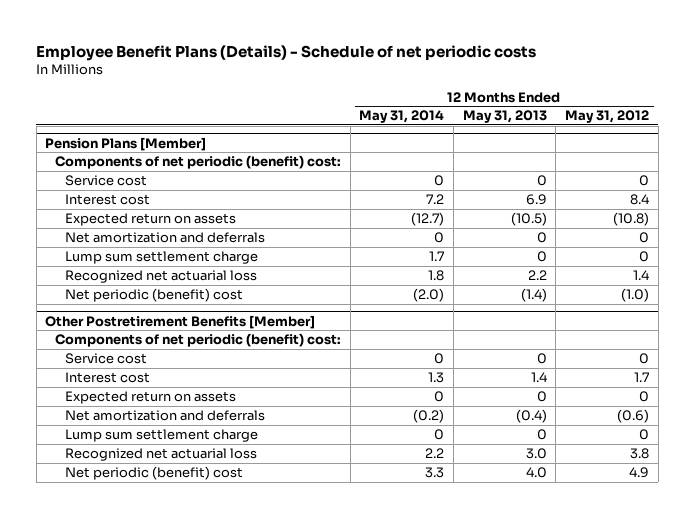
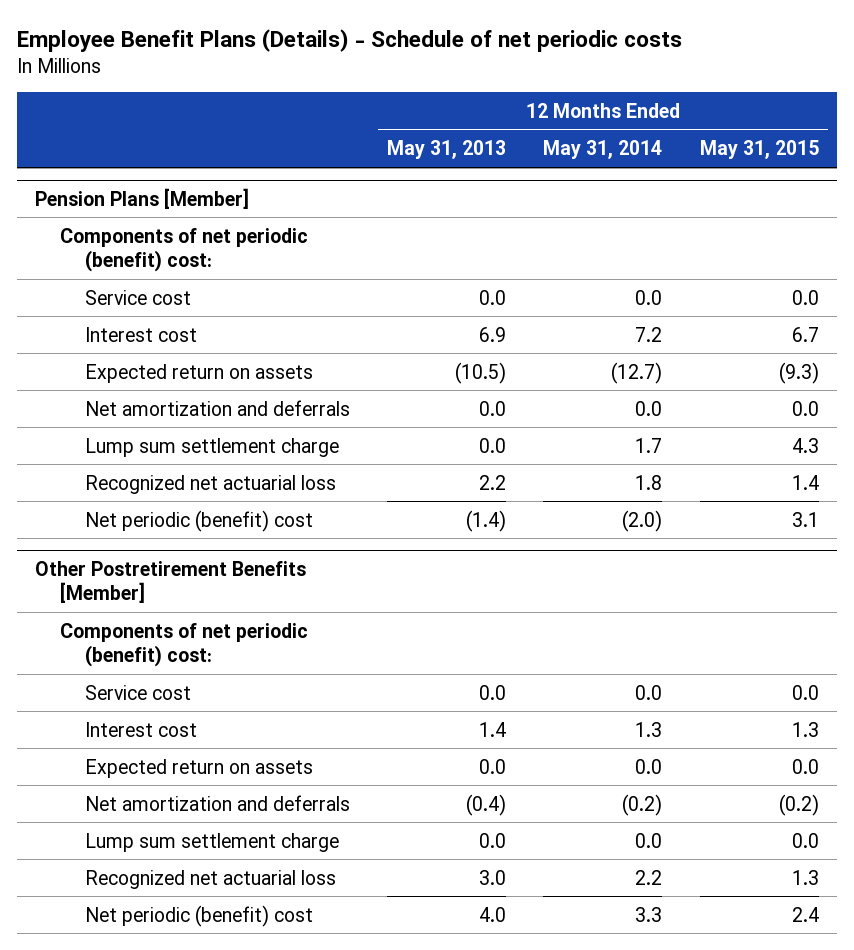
[564,110,649,124] May 31, 2012 -> none
none -> [699,140,819,160] May 31, 2015
[434,175,445,187] 0 -> [635,289,663,305] 0.0
[536,175,547,187] 0 -> [479,289,507,305] 0.0
[434,232,445,244] 0 -> [635,400,663,416] 0.0
[536,232,547,244] 0 -> [479,400,507,416] 0.0
[536,251,547,263] 0 -> [479,437,507,453] 0.0
[434,353,445,365] 0 -> [635,684,663,700] 0.0
[536,353,547,365] 0 -> [479,684,507,700] 0.0
[434,391,445,403] 0 -> [635,758,663,774] 0.0
[536,391,547,403] 0 -> [479,758,507,774] 0.0
[434,429,445,441] 0 -> [635,832,663,848] 0.0
[536,429,547,441] 0 -> [479,832,507,848] 0.0

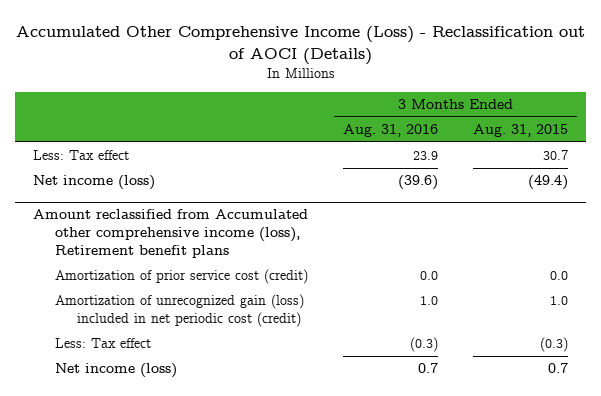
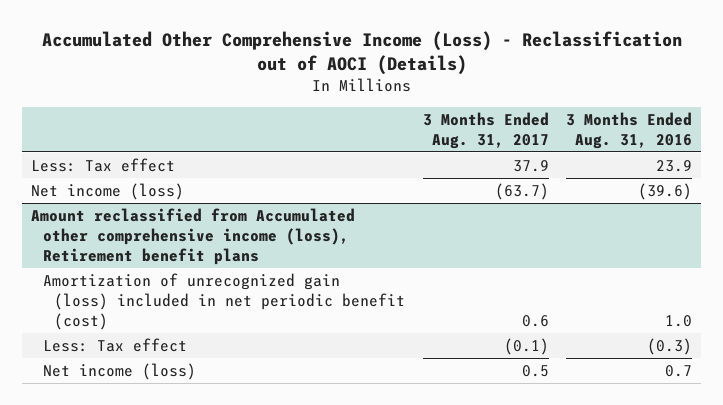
[473,124,569,138] Aug. 31, 2015 -> none
none -> [422,111,549,149] 3 Months Ended Aug. 31, 2017
[54,269,308,285] Amortization of prior service cost (credit) -> none
[54,294,304,328] Amortization of unrecognized gain (loss) included in net periodic cost (credit) -> [42,272,406,330] Amortization of unrecognized gain (loss) included in net periodic benefit (cost)

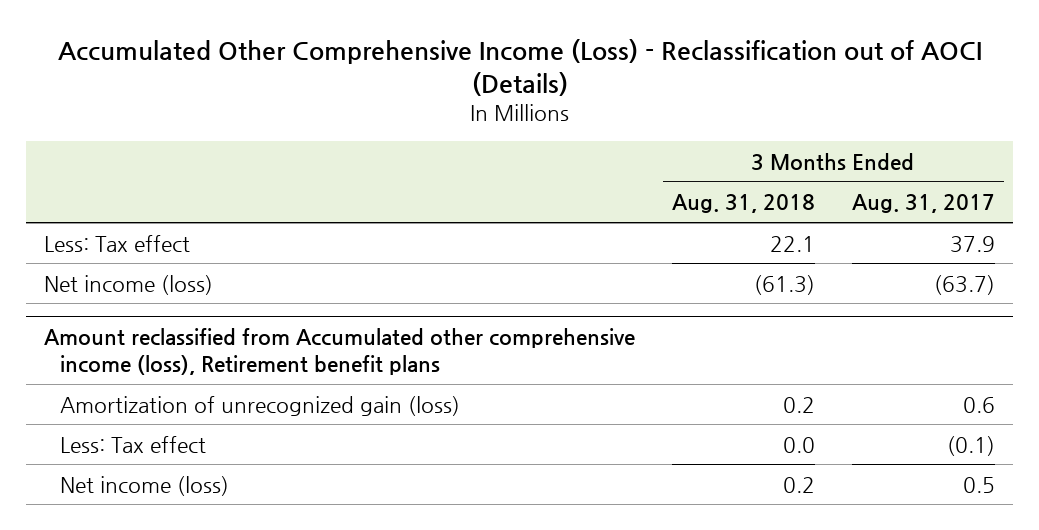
[566,111,693,149] 3 Months Ended Aug. 31, 2016 -> none
none -> [672,194,816,214] Aug. 31, 2018
[42,272,406,330] Amortization of unrecognized gain (loss) included in net periodic benefit (cost) -> [59,395,460,416] Amortization of unrecognized gain (loss)

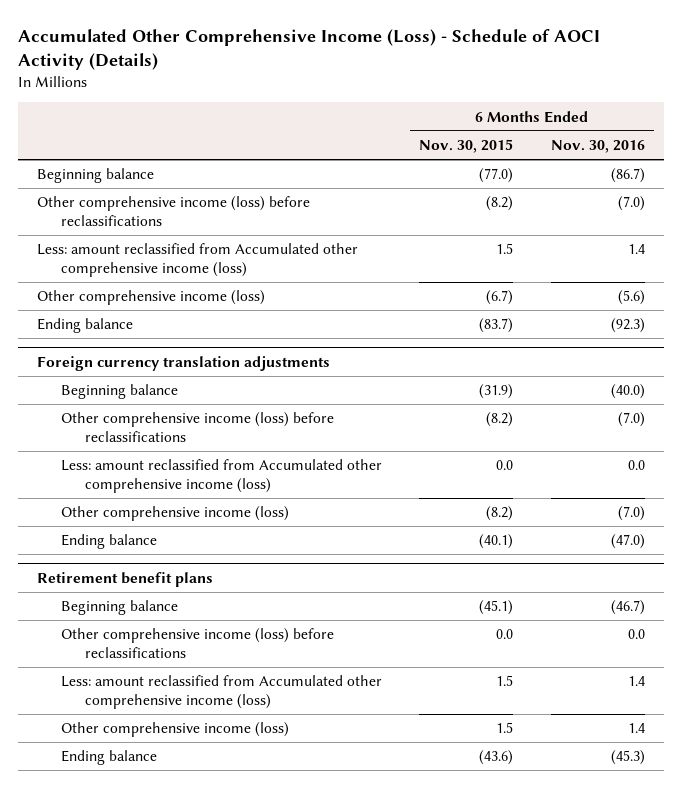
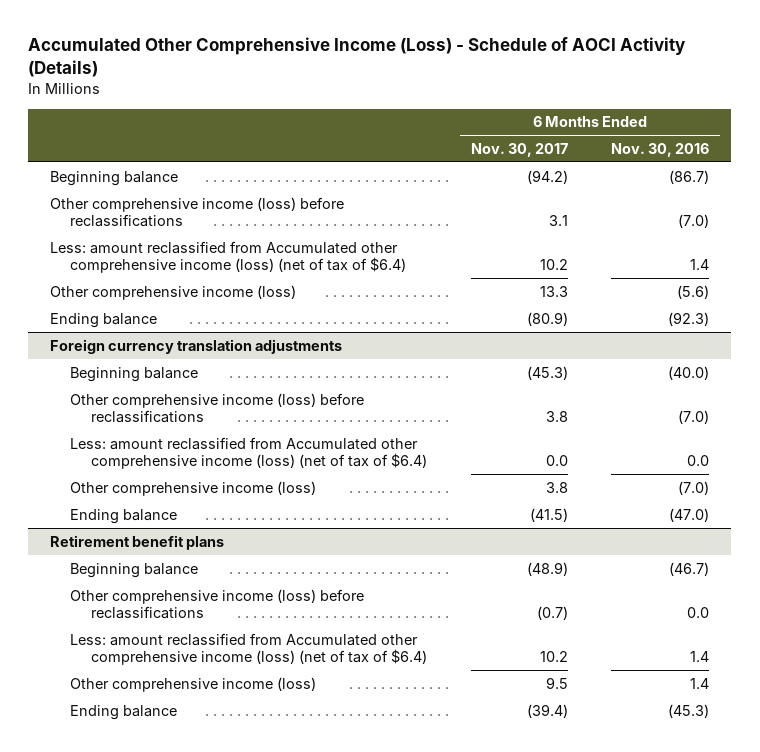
[419,139,514,154] Nov. 30, 2015 -> none
none -> [470,143,568,158] Nov. 30, 2017
[36,243,358,277] Less: amount reclassified from Accumulated other comprehensive income (loss) -> [50,240,407,274] Less: amount reclassified from Accumulated other comprehensive income (loss) (net of tax of $6.4)
[60,459,382,493] Less: amount reclassified from Accumulated other comprehensive income (loss) -> [70,436,427,470] Less: amount reclassified from Accumulated other comprehensive income (loss) (net of tax of $6.4)
[60,675,382,709] Less: amount reclassified from Accumulated other comprehensive income (loss) -> [70,632,427,666] Less: amount reclassified from Accumulated other comprehensive income (loss) (net of tax of $6.4)

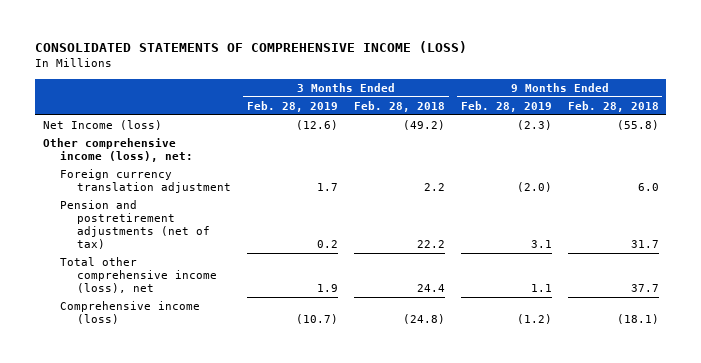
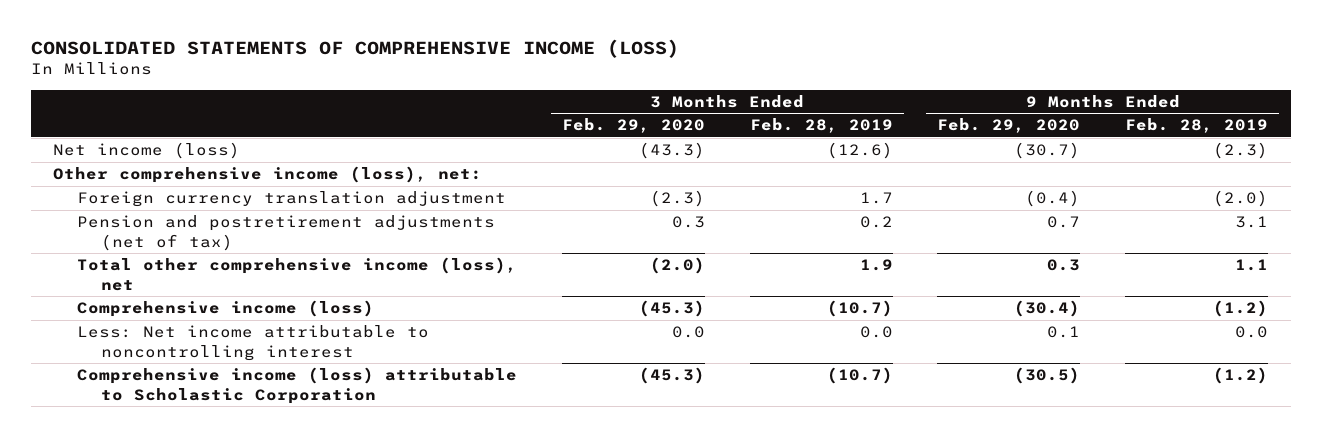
[353,100,445,112] Feb. 28, 2018 -> none
[567,100,659,112] Feb. 28, 2018 -> none
none -> [561,118,705,134] Feb. 29, 2020
none -> [937,118,1081,134] Feb. 29, 2020
[42,120,162,131] Net Income (loss) -> [53,142,241,160] Net income (loss)
none -> [77,325,430,361] Less: Net income attributable to noncontrolling interest
none -> [77,367,518,404] Comprehensive income (loss) attributable to Scholastic Corporation

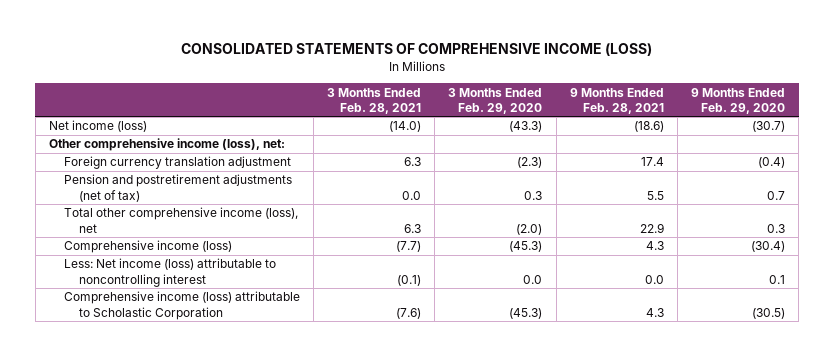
[749,118,893,134] Feb. 28, 2019 -> none
[1125,118,1269,134] Feb. 28, 2019 -> none
none -> [327,87,422,114] 3 Months Ended Feb. 28, 2021
none -> [569,87,664,114] 9 Months Ended Feb. 28, 2021
[77,325,430,361] Less: Net income attributable to noncontrolling interest -> [63,258,276,287] Less: Net income (loss) attributable to noncontrolling interest

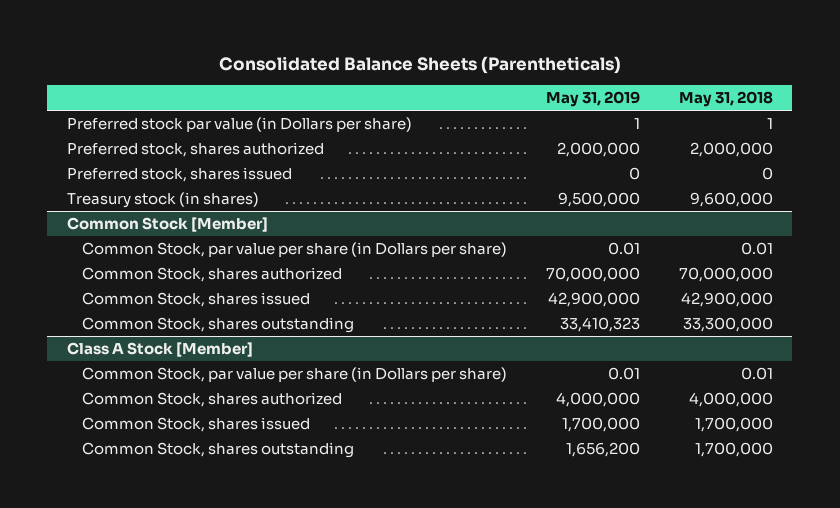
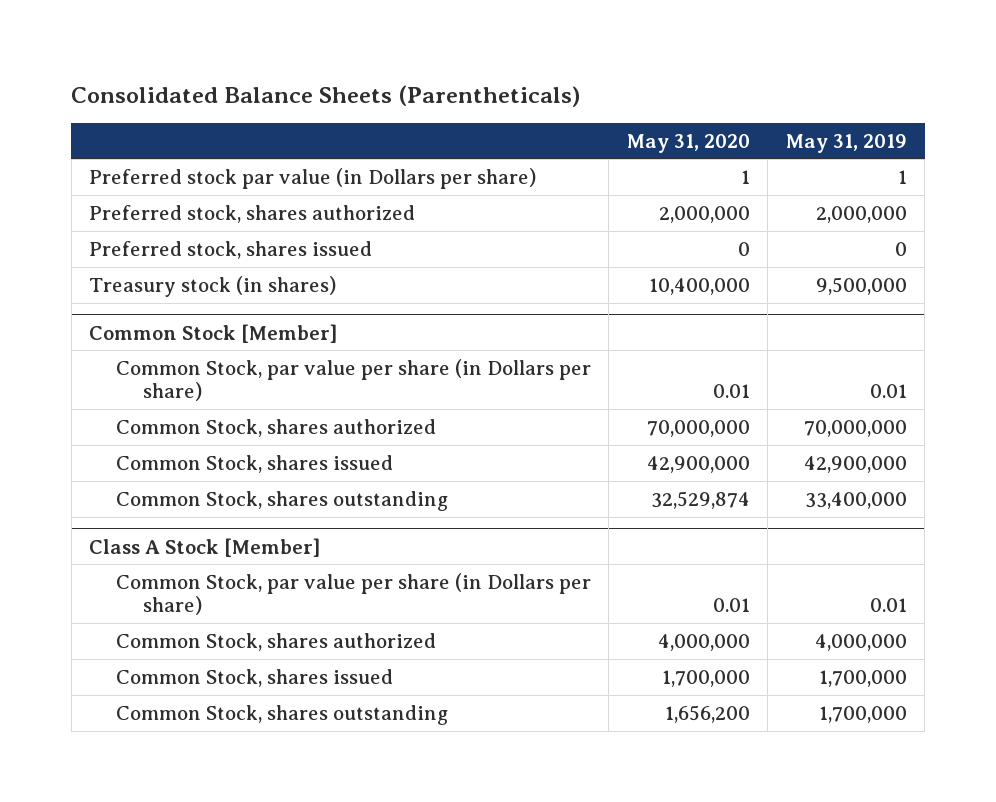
[679,91,774,108] May 31, 2018 -> none
none -> [626,133,750,153] May 31, 2020
[560,316,641,332] 33,410,323 -> [804,491,907,509] 33,400,000
[566,441,641,457] 1,656,200 -> [818,705,907,723] 1,700,000

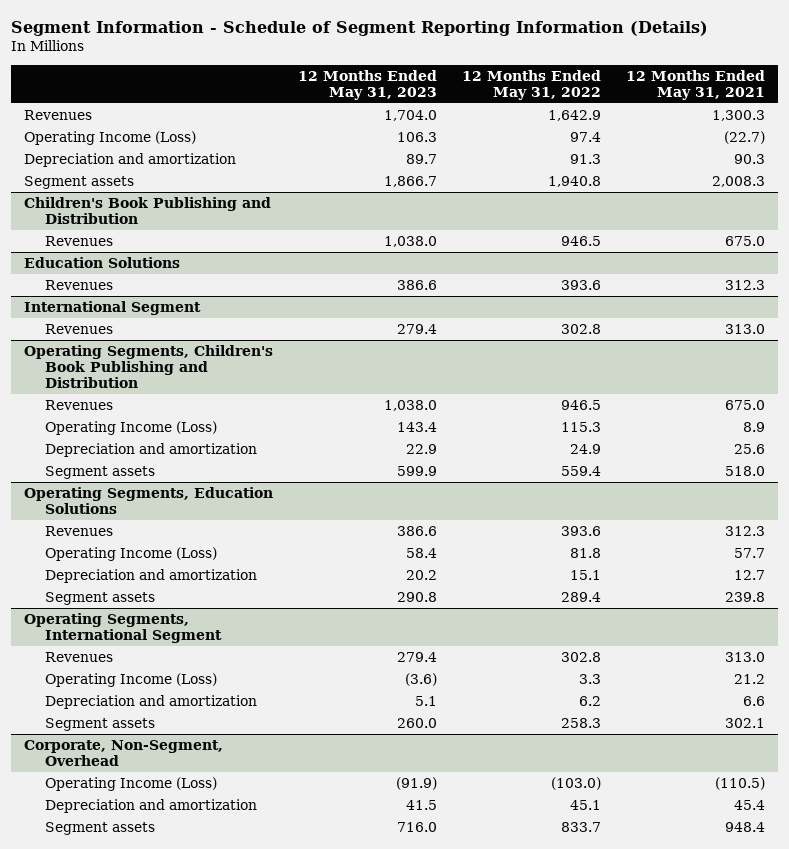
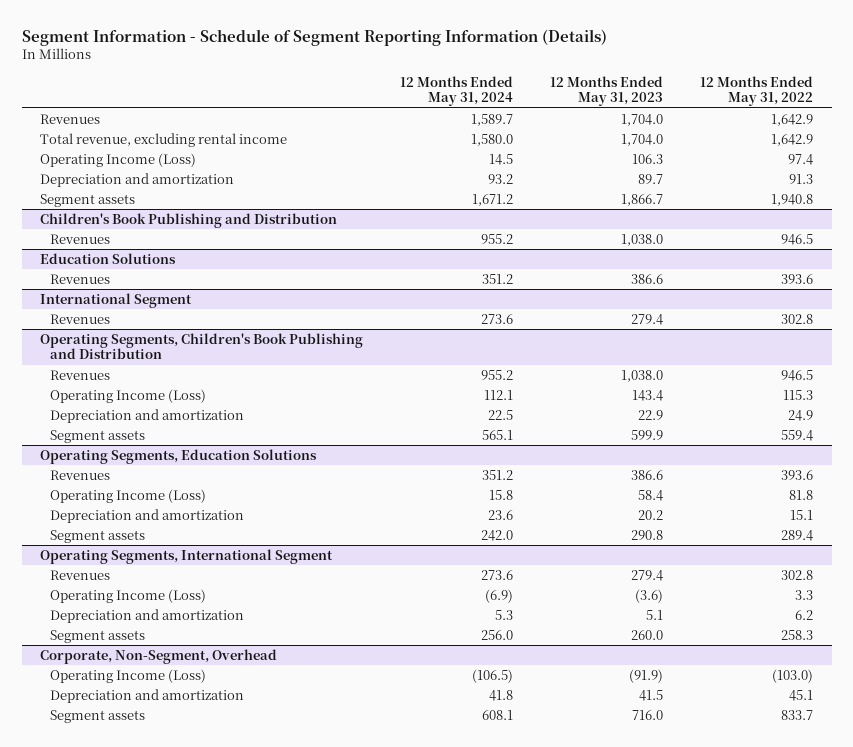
[626,69,766,100] 12 Months Ended May 31, 2021 -> none
none -> [400,75,514,107] 12 Months Ended May 31, 2024
none -> [40,132,288,147] Total revenue, excluding rental income

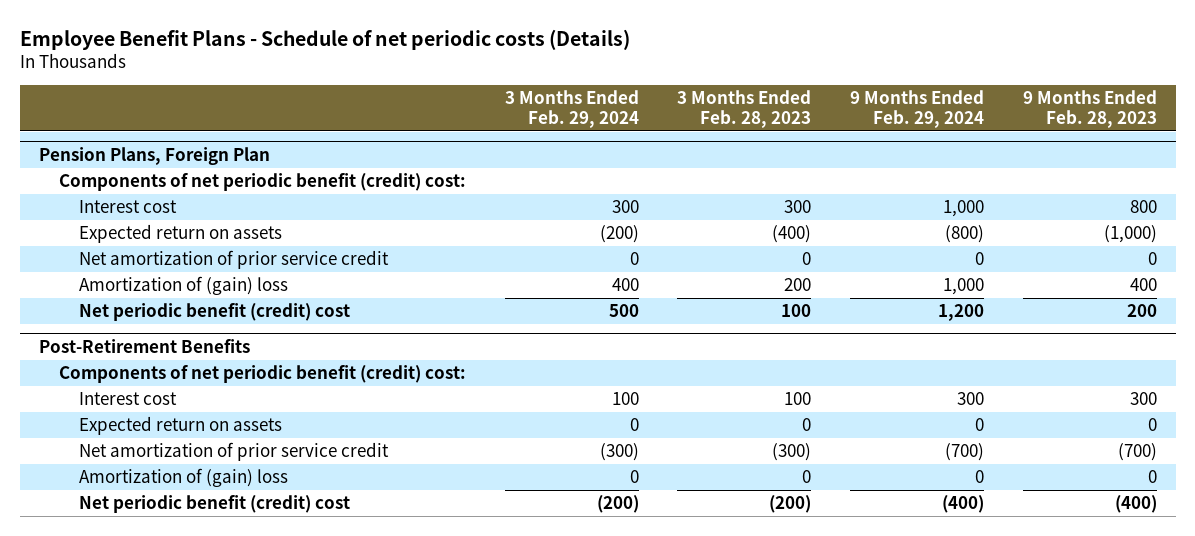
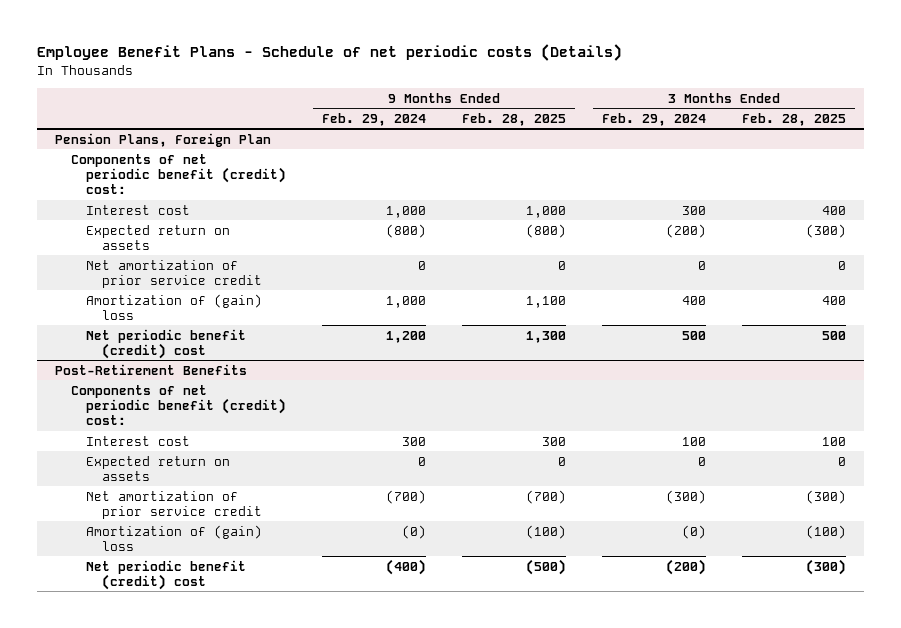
[677,90,812,128] 3 Months Ended Feb. 28, 2023 -> none
[1022,90,1157,128] 9 Months Ended Feb. 28, 2023 -> none
none -> [462,112,567,126] Feb. 28, 2025
none -> [741,112,846,126] Feb. 28, 2025
[629,470,639,484] 0 -> [681,524,706,539] (0)
[974,470,984,484] 0 -> [402,524,427,539] (0)

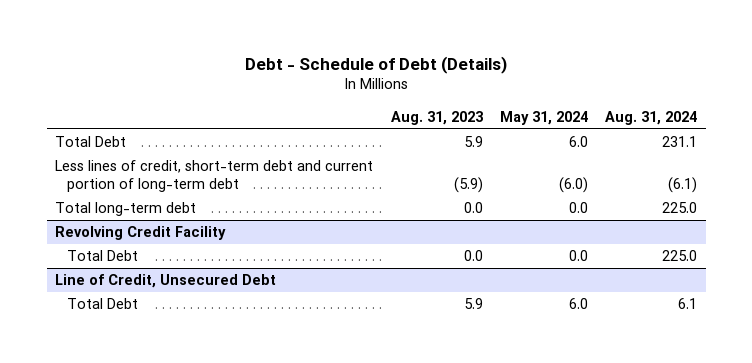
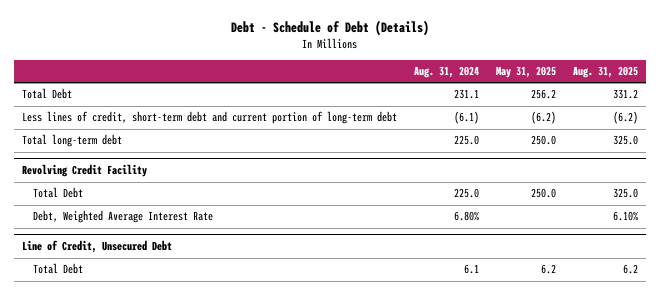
[390,110,483,125] Aug. 31, 2023 -> none
[499,110,588,125] May 31, 2024 -> none
none -> [495,66,556,79] May 31, 2025
none -> [572,66,638,79] Aug. 31, 2025
none -> [32,210,213,224] Debt, Weighted Average Interest Rate

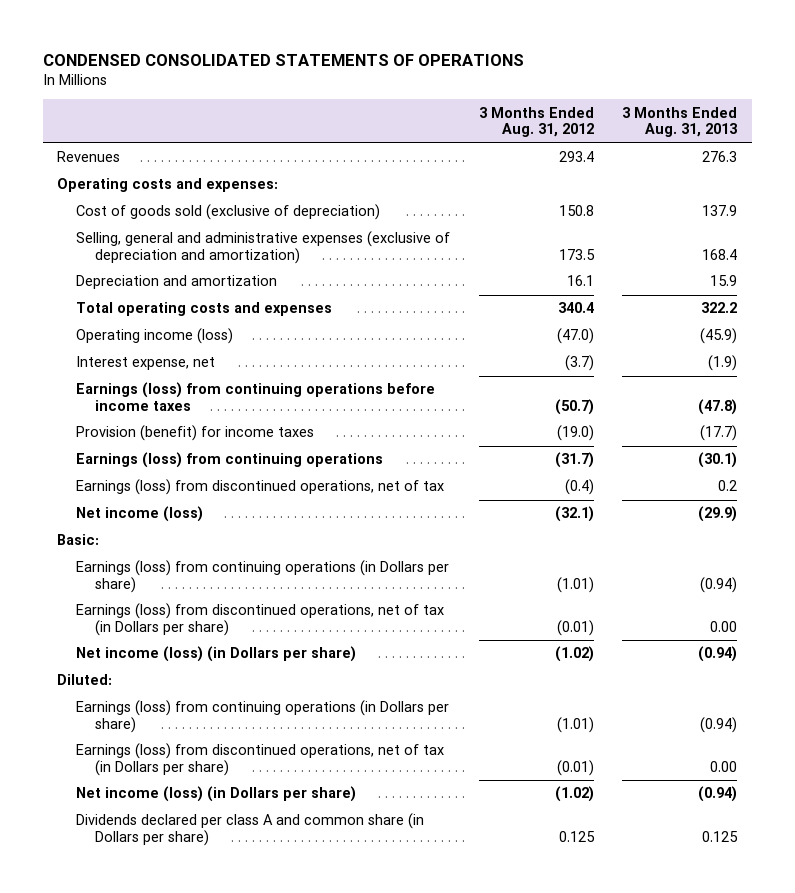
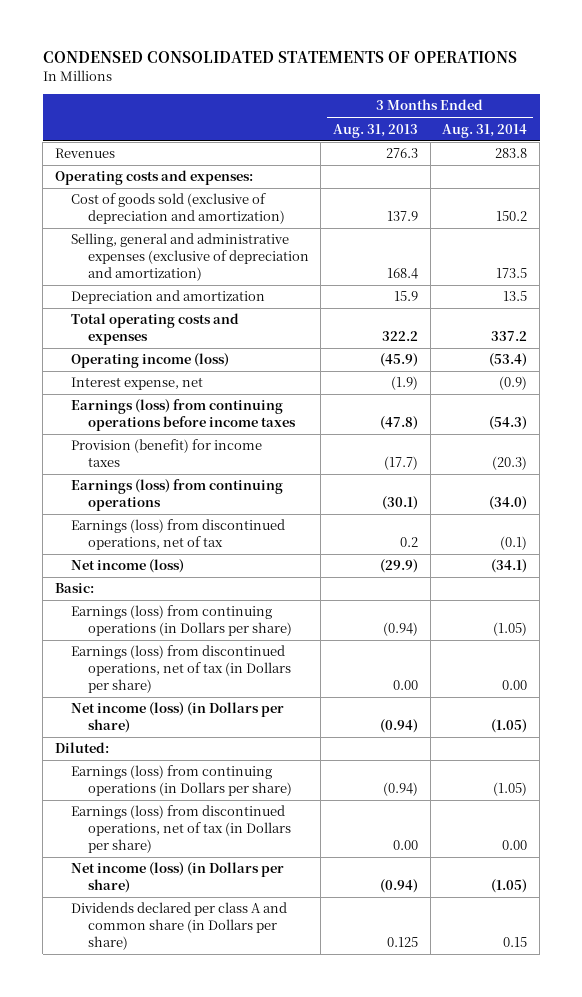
[478,106,594,138] 3 Months Ended Aug. 31, 2012 -> none
none -> [442,123,528,138] Aug. 31, 2014
[76,204,381,221] Cost of goods sold (exclusive of depreciation) -> [71,193,285,225] Cost of goods sold (exclusive of depreciation and amortization)

